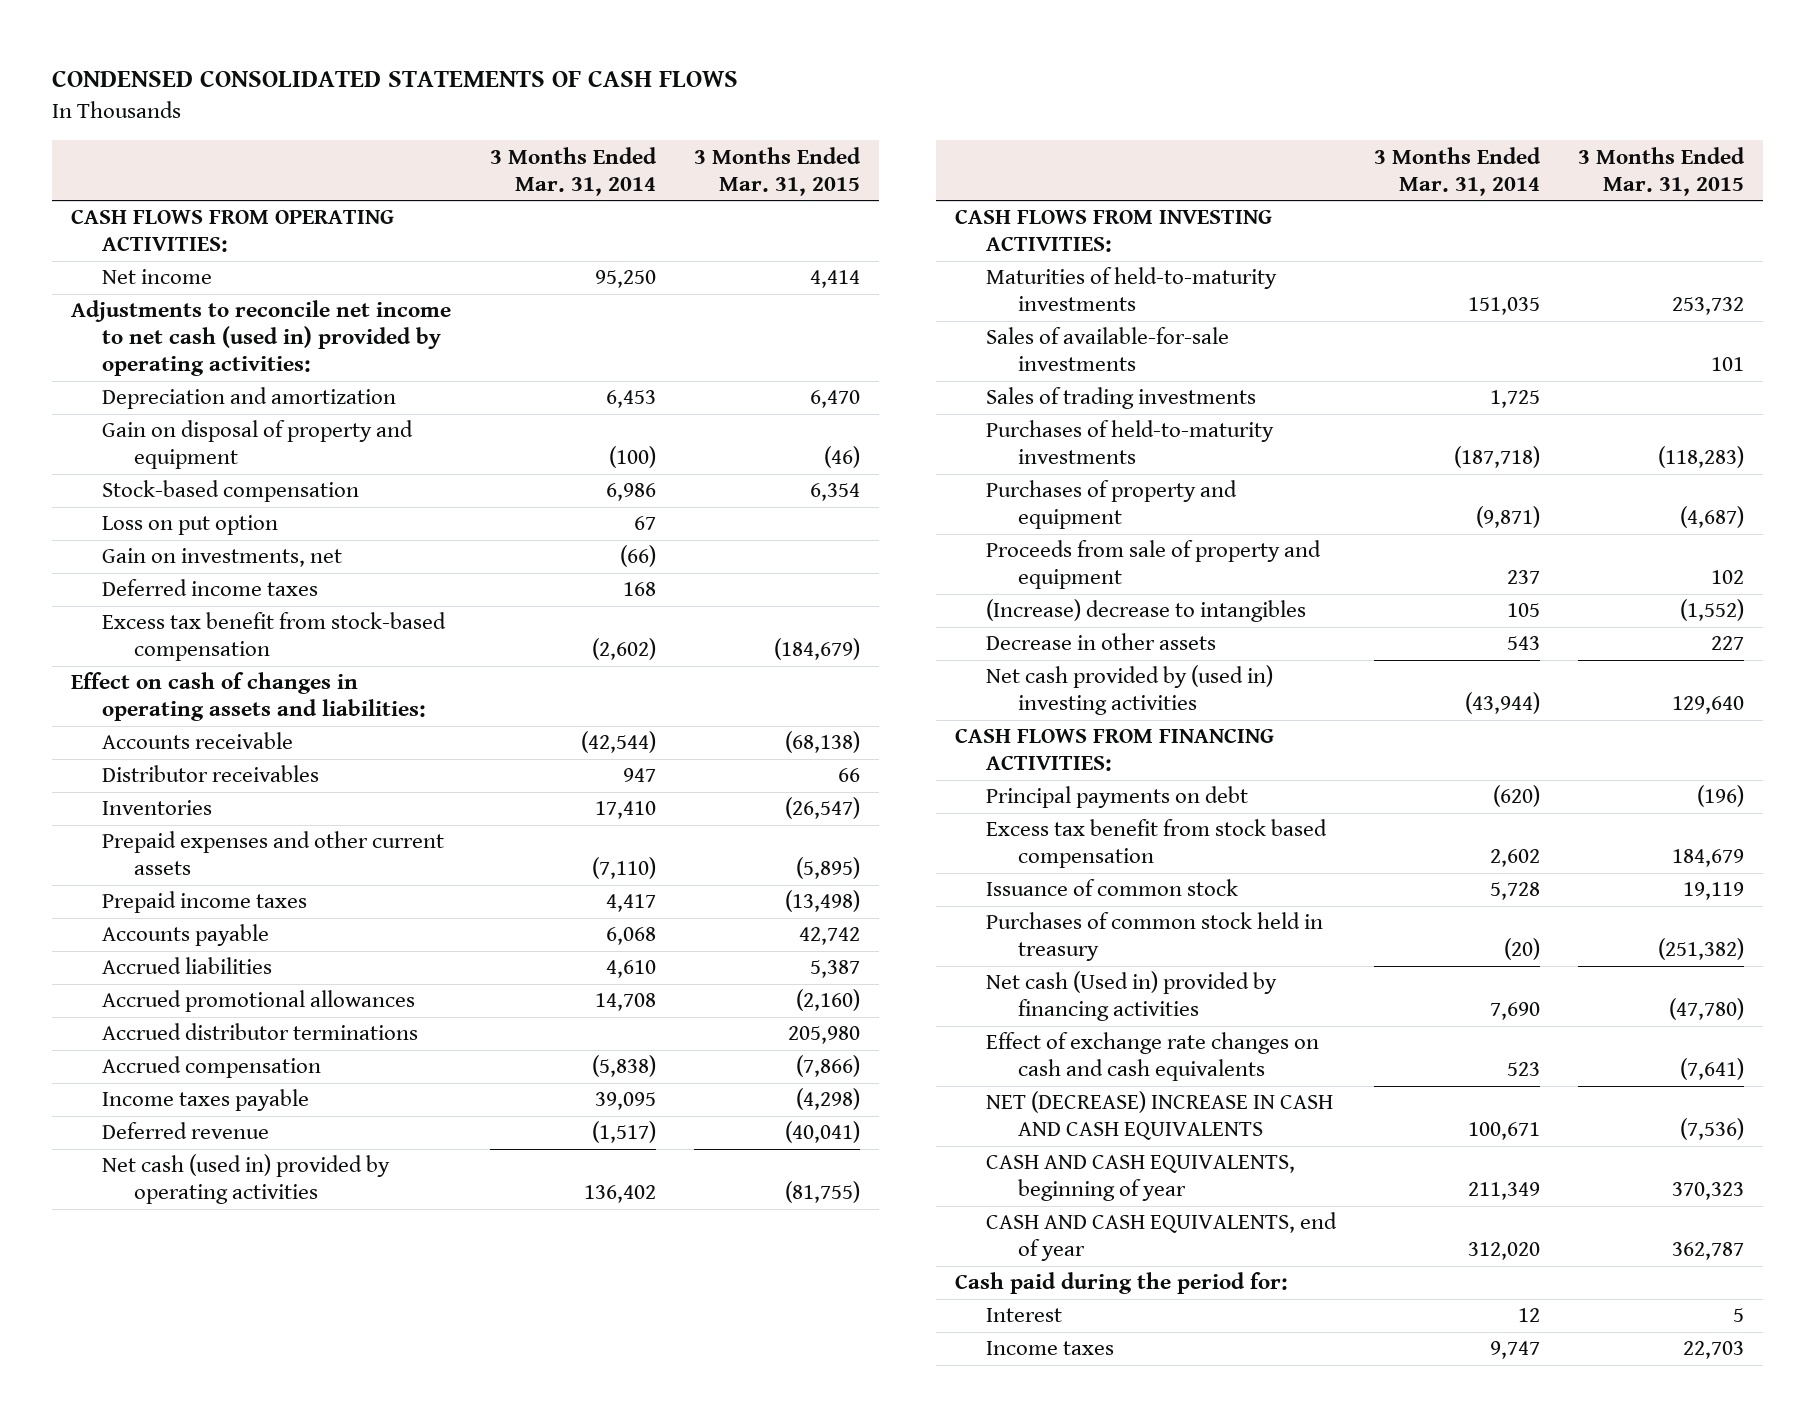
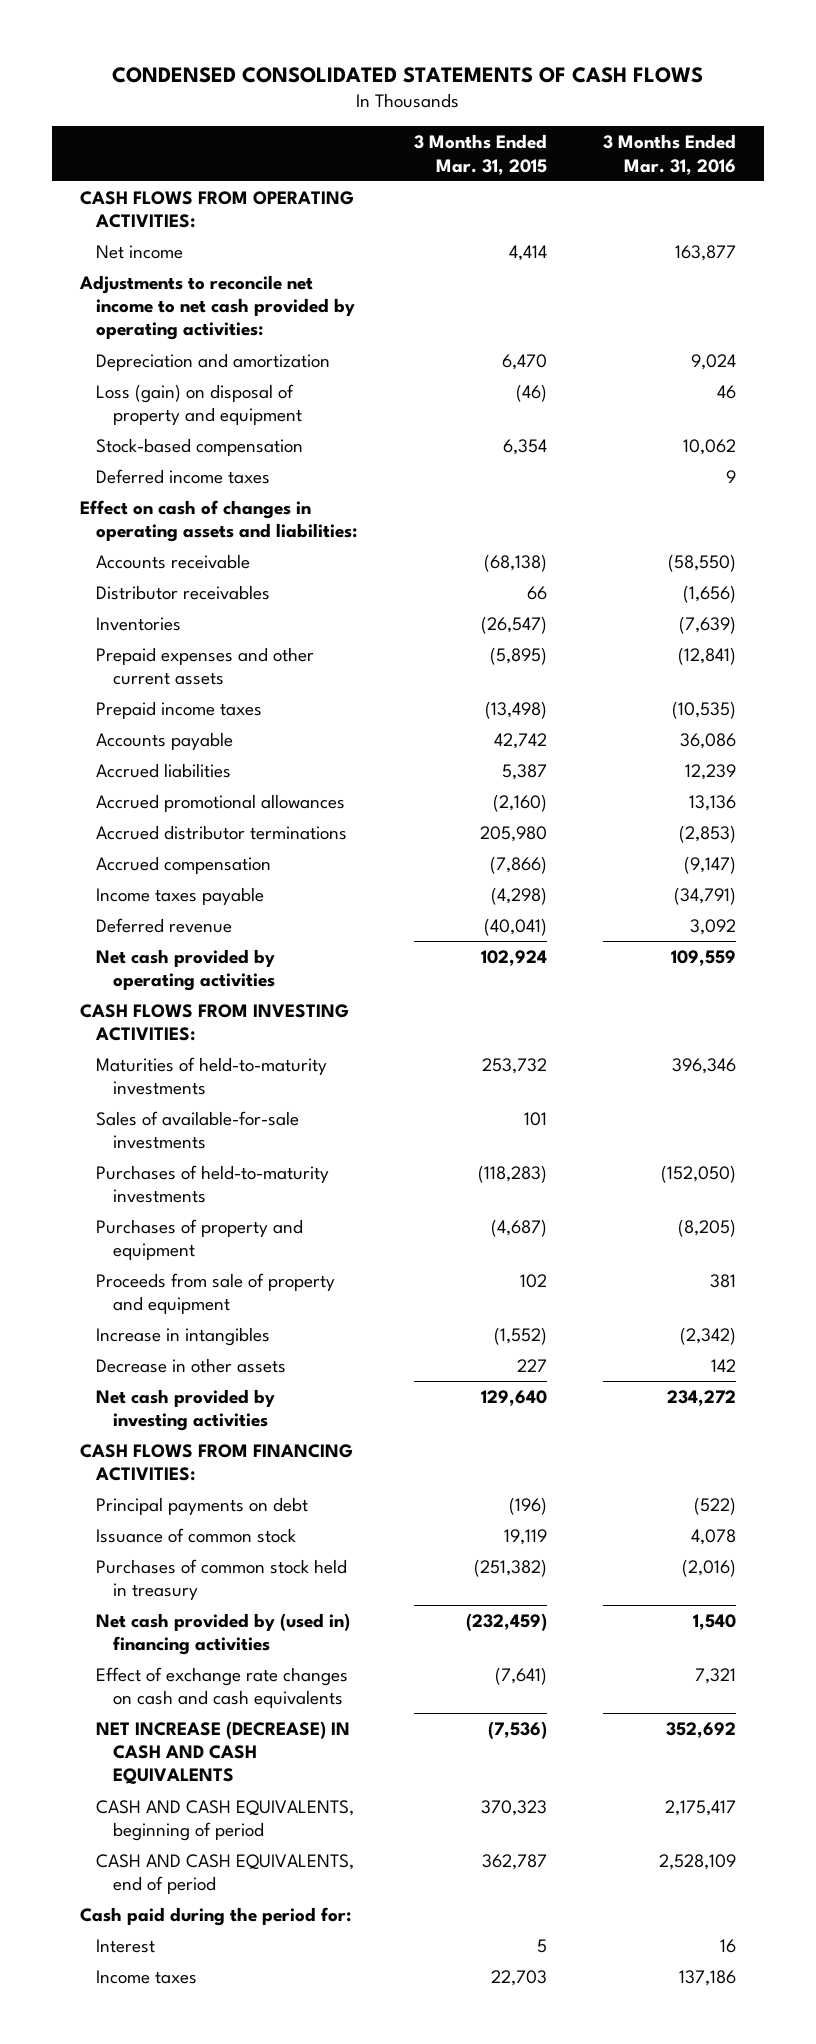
[490,146,658,196] 3 Months Ended Mar. 31, 2014 -> none
none -> [602,134,736,175] 3 Months Ended Mar. 31, 2016
[70,300,451,377] Adjustments to reconcile net income to net cash (used in) provided by operating activities: -> [79,274,356,341] Adjustments to reconcile net income to net cash provided by operating activities:
[102,420,414,470] Gain on disposal of property and equipment -> [96,383,302,426] Loss (gain) on disposal of property and equipment
[102,515,279,536] Loss on put option -> none
[102,548,343,568] Gain on investments, net -> none
[102,612,447,662] Excess tax benefit from stock-based compensation -> none
[102,1154,391,1205] Net cash (used in) provided by operating activities -> [96,948,276,992] Net cash provided by operating activities
[785,1181,861,1204] (81,755) -> [480,949,547,966] 102,924
[986,387,1257,410] Sales of trading investments -> none
[986,599,1307,623] (Increase) decrease to intangibles -> [96,1326,271,1346] Increase in intangibles
[986,665,1274,716] Net cash provided by (used in) investing activities -> [96,1388,276,1432] Net cash provided by investing activities
[986,819,1328,869] Excess tax benefit from stock based compensation -> none
[986,971,1278,1022] Net cash (Used in) provided by financing activities -> [96,1612,351,1656] Net cash provided by (used in) financing activities
[1668,998,1744,1021] (47,780) -> [465,1612,547,1631] (232,459)
[986,1091,1334,1141] NET (DECREASE) INCREASE IN CASH AND CASH EQUIVALENTS -> [96,1720,351,1785] NET INCREASE (DECREASE) IN CASH AND CASH EQUIVALENTS
[986,1155,1296,1202] CASH AND CASH EQUIVALENTS, beginning of year -> [96,1799,355,1842] CASH AND CASH EQUIVALENTS, beginning of period
[986,1212,1338,1262] CASH AND CASH EQUIVALENTS, end of year -> [96,1853,355,1895] CASH AND CASH EQUIVALENTS, end of period

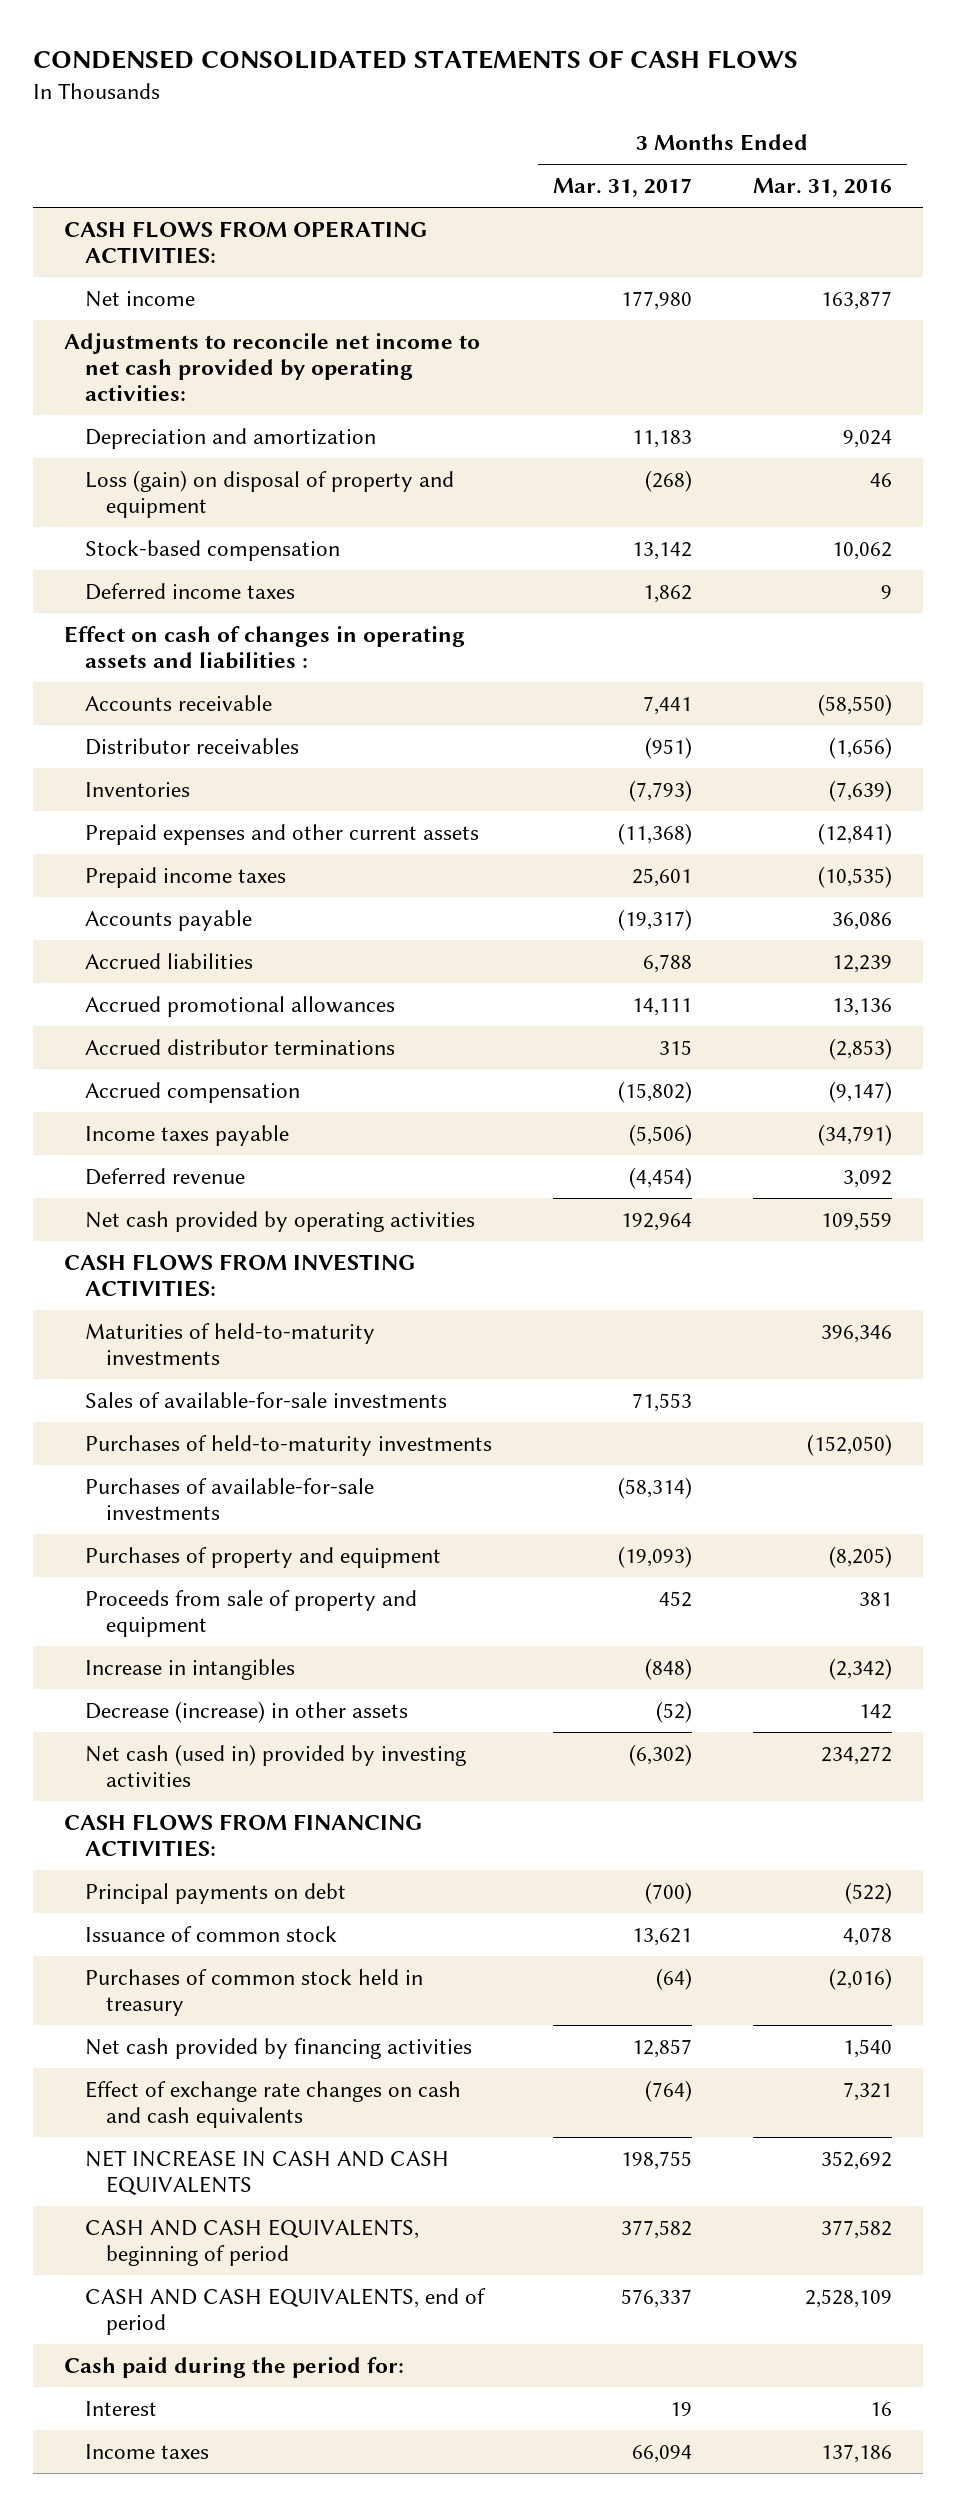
[413,134,547,175] 3 Months Ended Mar. 31, 2015 -> none
none -> [552,178,692,198] Mar. 31, 2017
[80,499,358,543] Effect on cash of changes in operating assets and liabilities: -> [63,625,465,670] Effect on cash of changes in operating assets and liabilities :
none -> [84,1477,374,1521] Purchases of available-for-sale investments
[96,1357,287,1373] Decrease in other assets -> [84,1700,408,1723] Decrease (increase) in other assets
[96,1388,276,1432] Net cash provided by investing activities -> [84,1743,466,1788] Net cash (used in) provided by investing activities
[96,1612,351,1656] Net cash provided by (used in) financing activities -> [84,2037,472,2059] Net cash provided by financing activities
[96,1720,351,1785] NET INCREASE (DECREASE) IN CASH AND CASH EQUIVALENTS -> [84,2149,449,2196] NET INCREASE IN CASH AND CASH EQUIVALENTS
[664,1799,736,1816] 2,175,417 -> [820,2219,892,2239] 377,582

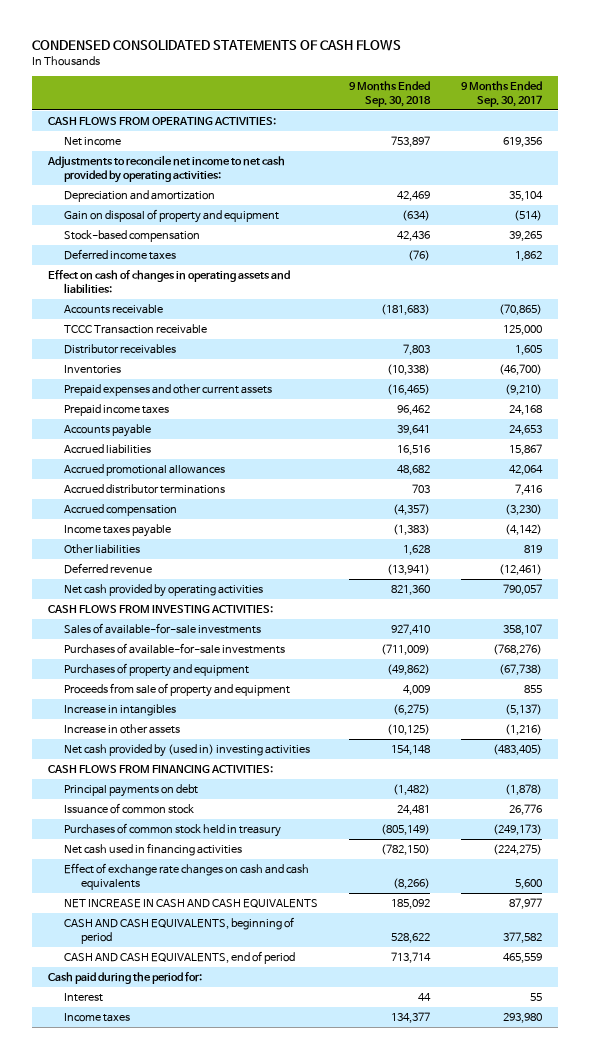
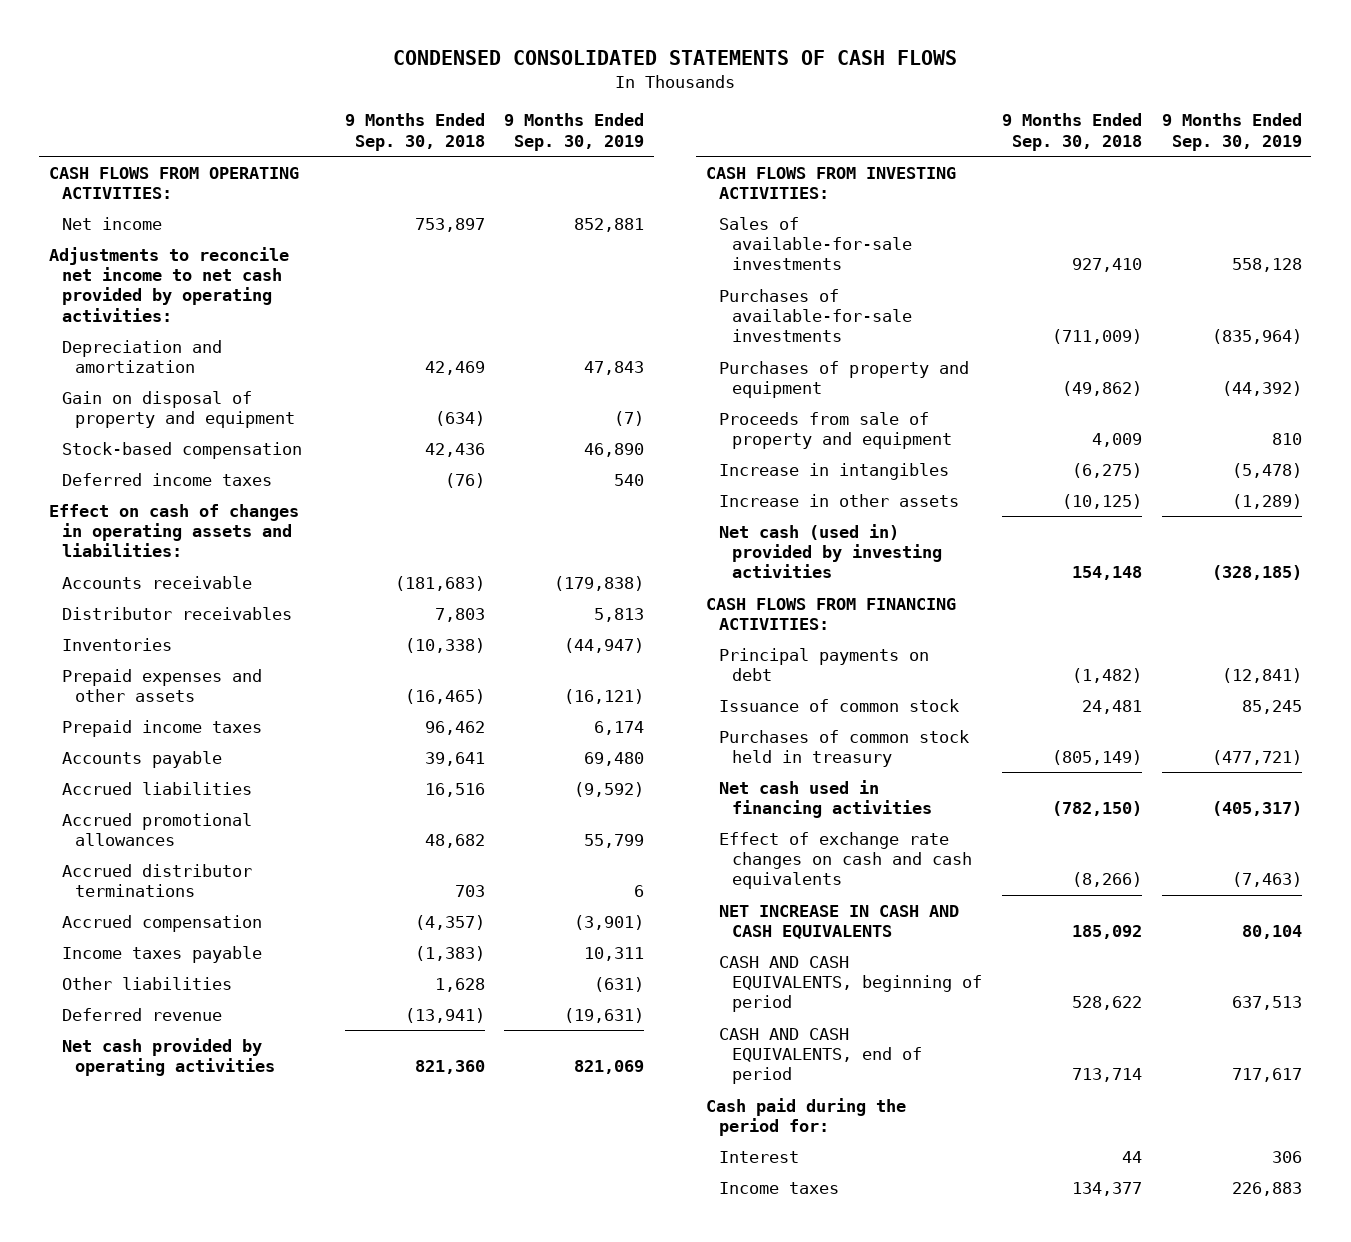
[461,81,543,107] 9 Months Ended Sep. 30, 2017 -> none
none -> [504,113,645,151] 9 Months Ended Sep. 30, 2019
[64,324,208,335] TCCC Transaction receivable -> none
[64,384,273,397] Prepaid expenses and other current assets -> [62,668,263,703] Prepaid expenses and other assets
[64,744,311,758] Net cash provided by (used in) investing activities -> [719,523,943,579] Net cash (used in) provided by investing activities

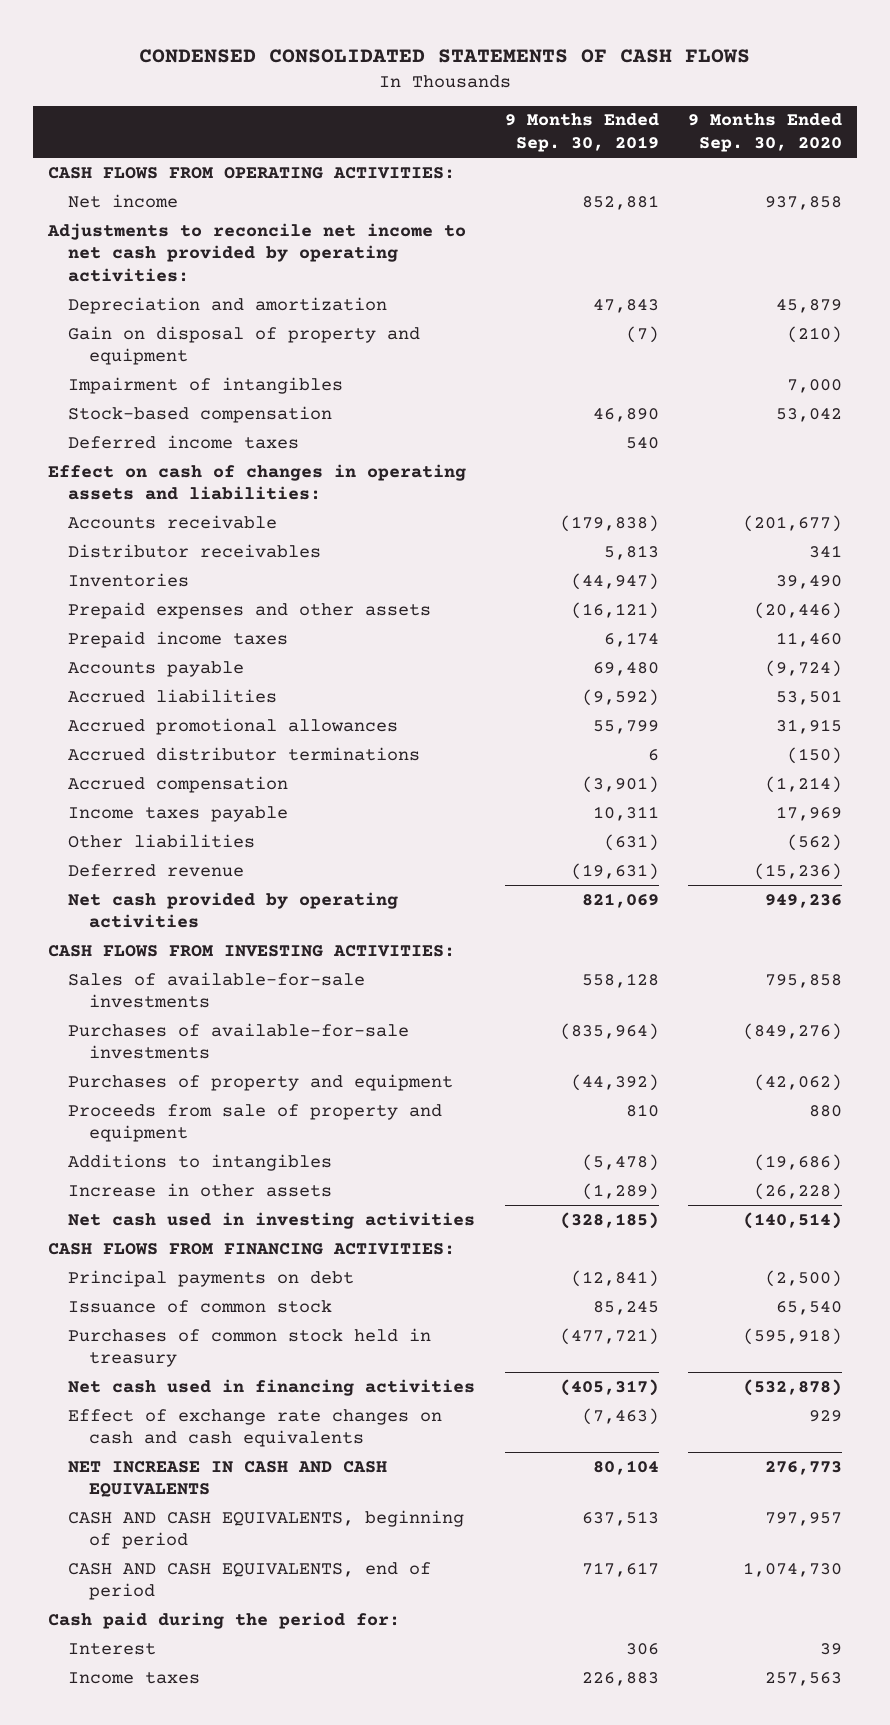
[344,113,485,151] 9 Months Ended Sep. 30, 2018 -> none
none -> [688,113,843,152] 9 Months Ended Sep. 30, 2020
none -> [68,376,344,394] Impairment of intangibles
[719,462,950,480] Increase in intangibles -> [68,1153,333,1171] Additions to intangibles
[719,523,943,579] Net cash (used in) provided by investing activities -> [68,1211,476,1229] Net cash used in investing activities

